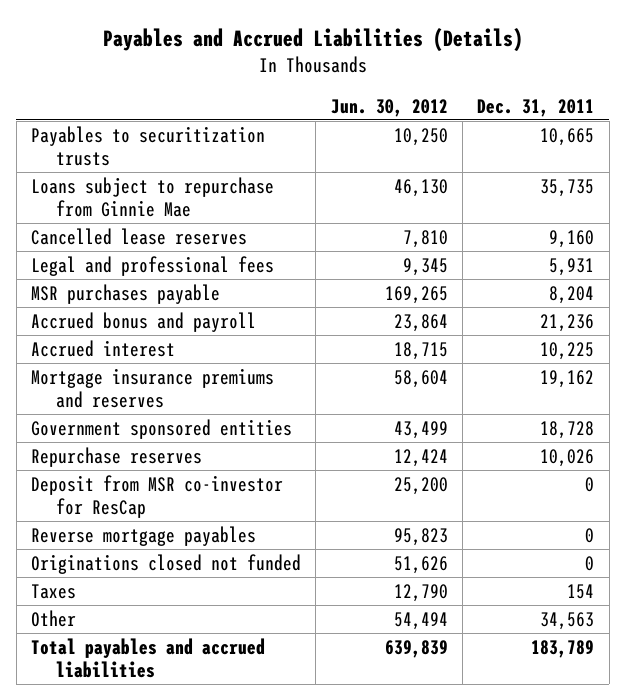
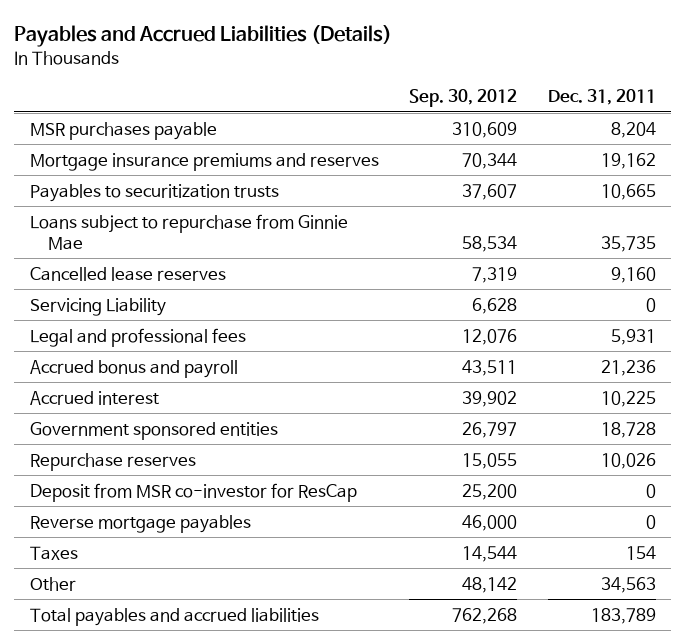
[330,98,448,117] Jun. 30, 2012 -> none
none -> [409,89,518,108] Sep. 30, 2012
[31,283,221,304] MSR purchases payable -> [29,121,217,140] MSR purchases payable
[31,367,275,409] Mortgage insurance premiums and reserves -> [29,152,379,171] Mortgage insurance premiums and reserves
none -> [29,297,166,316] Servicing Liability
[31,553,302,574] Originations closed not funded -> none

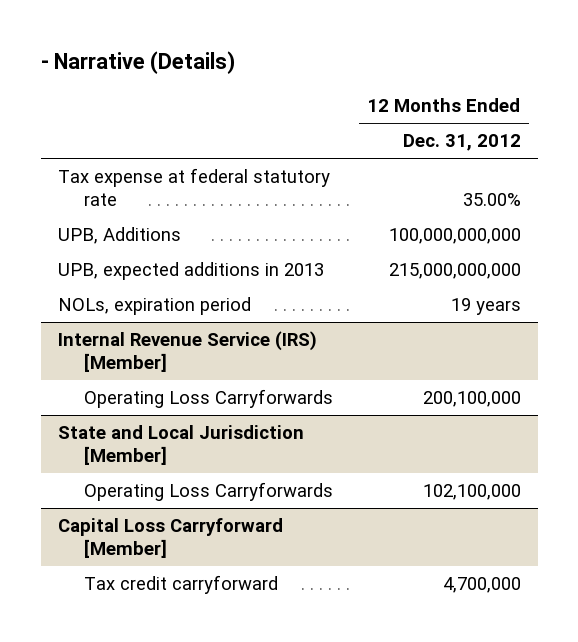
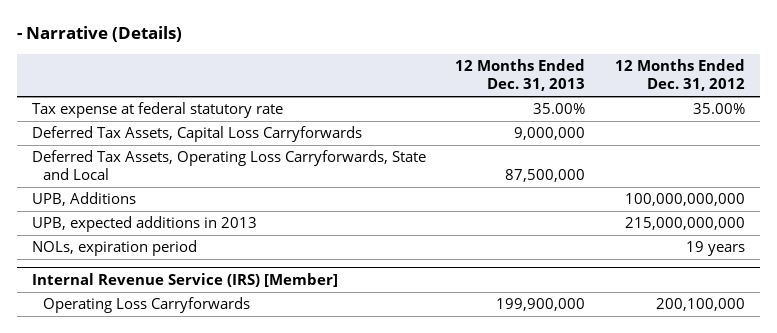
none -> [455,59,586,92] 12 Months Ended Dec. 31, 2013
none -> [31,126,362,143] Deferred Tax Assets, Capital Loss Carryforwards
none -> [31,150,426,181] Deferred Tax Assets, Operating Loss Carryforwards, State and Local
[57,425,304,465] State and Local Jurisdiction [Member] -> none
[84,482,334,502] Operating Loss Carryforwards -> none
[57,518,283,558] Capital Loss Carryforward [Member] -> none
[84,575,279,595] Tax credit carryforward -> none

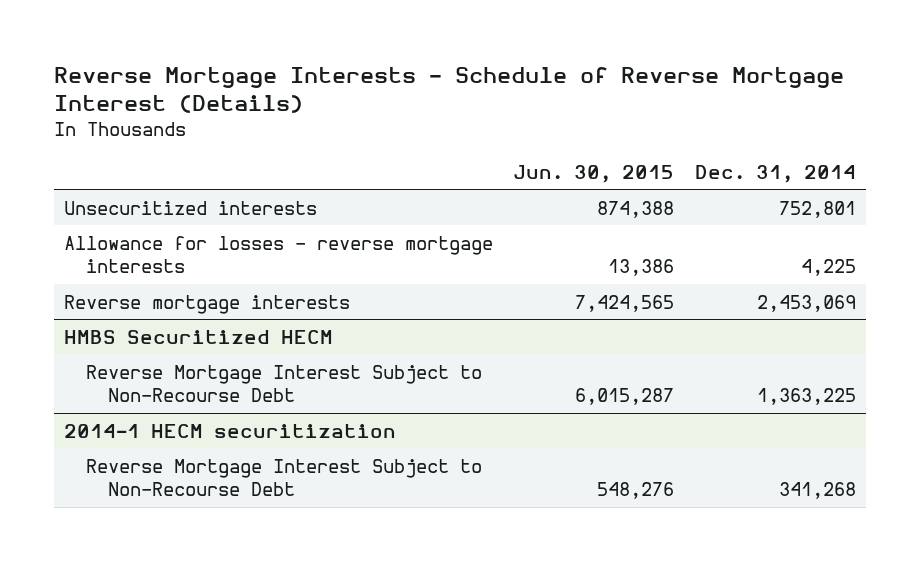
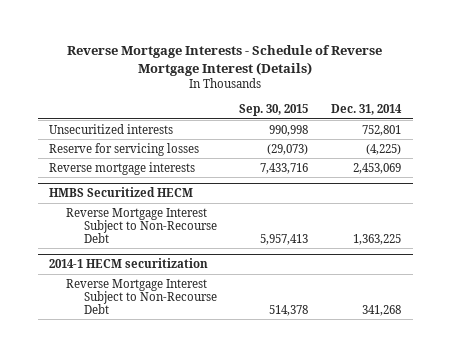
[513,164,675,183] Jun. 30, 2015 -> none
none -> [239,104,309,117] Sep. 30, 2015
[64,235,494,274] Allowance for losses - reverse mortgage interests -> [49,142,200,156] Reserve for servicing losses
[800,259,856,277] 4,225 -> [366,143,402,155] (4,225)

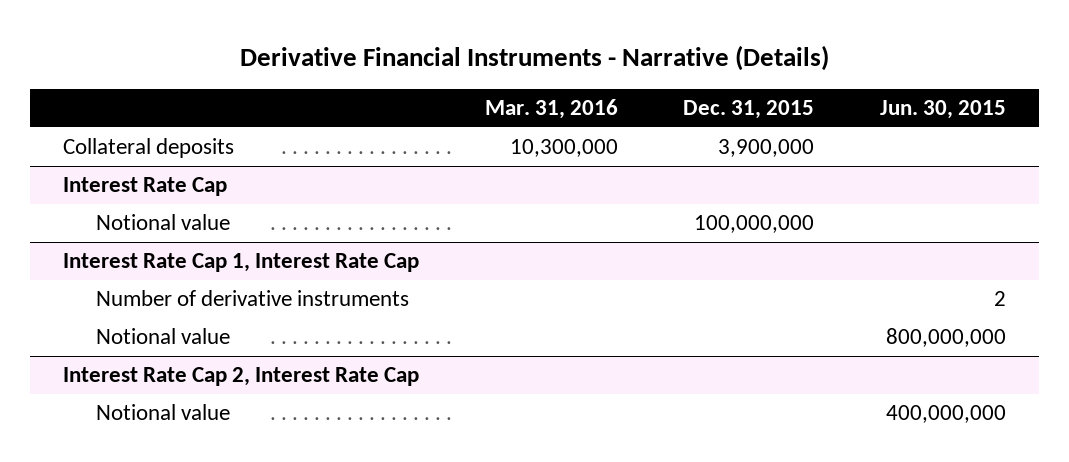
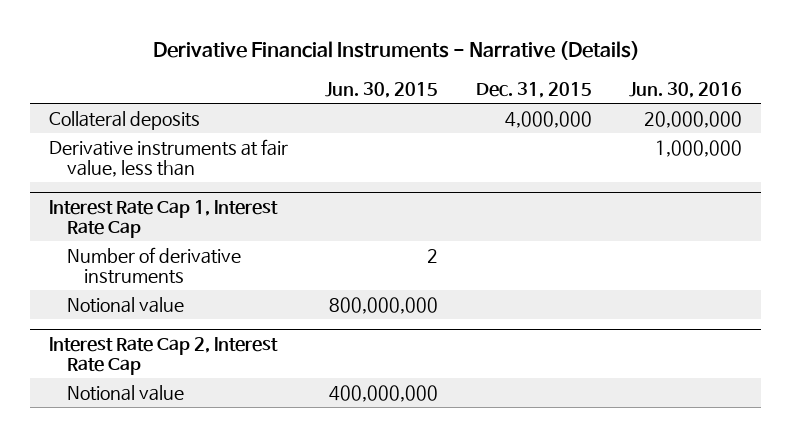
[484,99,618,120] Mar. 31, 2016 -> none
none -> [629,81,743,98] Jun. 30, 2016
[63,177,228,197] Interest Rate Cap -> none
[95,214,230,231] Notional value -> none
[718,139,815,158] 3,900,000 -> [504,110,592,128] 4,000,000
none -> [48,138,288,178] Derivative instruments at fair value, less than

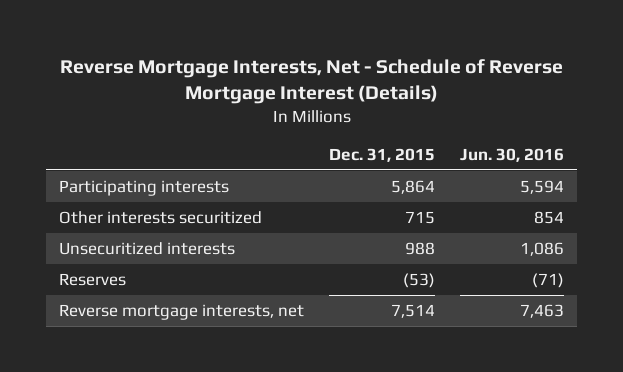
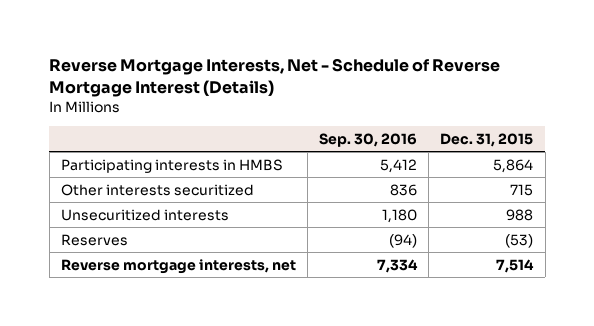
[460,147,565,162] Jun. 30, 2016 -> none
none -> [319,132,418,147] Sep. 30, 2016
[59,179,230,196] Participating interests -> [60,158,283,173] Participating interests in HMBS

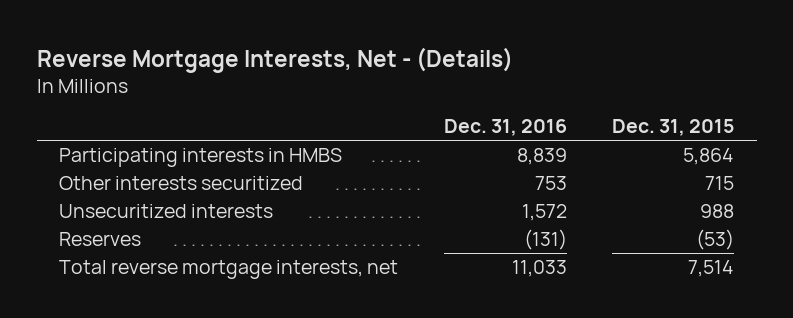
[49,57,501,97] Reverse Mortgage Interests, Net - Schedule of Reverse Mortgage Interest (Details) -> [36,46,513,73] Reverse Mortgage Interests, Net - (Details)
[319,132,418,147] Sep. 30, 2016 -> none
none -> [443,119,567,137] Dec. 31, 2016
[60,258,296,274] Reverse mortgage interests, net -> [59,260,399,280] Total reverse mortgage interests, net

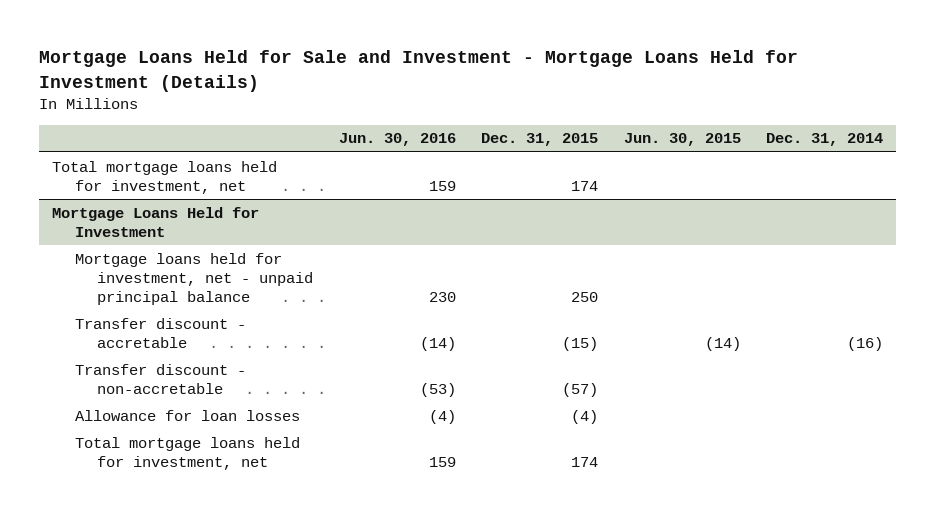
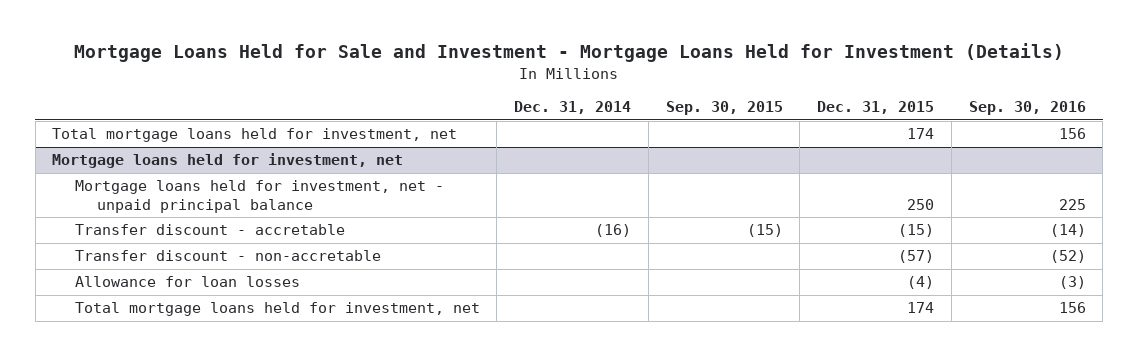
[338,133,456,147] Jun. 30, 2016 -> none
[623,133,741,147] Jun. 30, 2015 -> none
none -> [665,101,783,116] Sep. 30, 2015
none -> [968,101,1086,116] Sep. 30, 2016
[51,206,259,237] Mortgage Loans Held for Investment -> [52,153,404,169] Mortgage loans held for investment, net

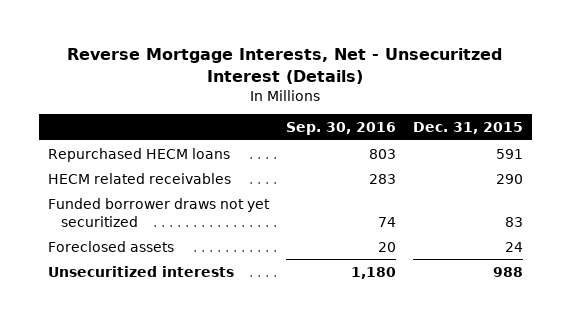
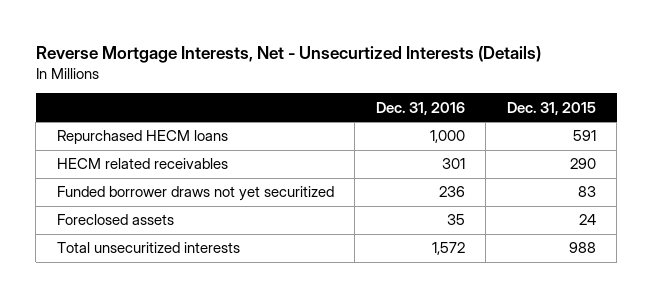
[67,48,503,84] Reverse Mortgage Interests, Net - Unsecuritzed Interest (Details) -> [35,45,541,63] Reverse Mortgage Interests, Net - Unsecurtized Interests (Details)
[285,122,396,136] Sep. 30, 2016 -> none
none -> [375,101,465,115] Dec. 31, 2016
[47,265,234,277] Unsecuritized interests -> [56,242,240,254] Total unsecuritized interests

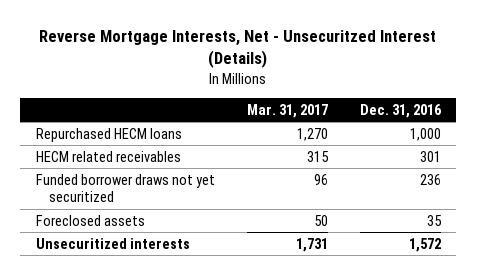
[35,45,541,63] Reverse Mortgage Interests, Net - Unsecurtized Interests (Details) -> [39,30,437,69] Reverse Mortgage Interests, Net - Unsecuritzed Interest (Details)
[506,101,596,115] Dec. 31, 2015 -> none
none -> [246,103,328,118] Mar. 31, 2017
[56,242,240,254] Total unsecuritized interests -> [35,237,190,249] Unsecuritized interests

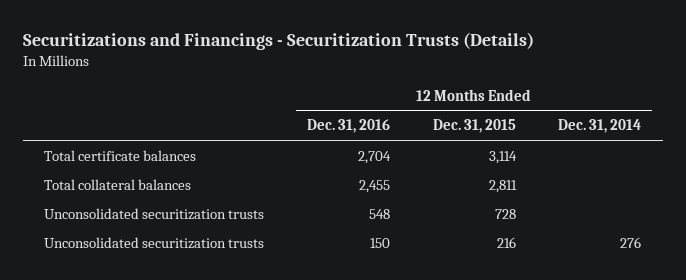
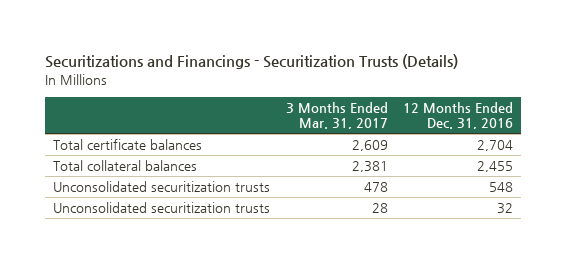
[432,119,516,134] Dec. 31, 2015 -> none
[558,119,642,134] Dec. 31, 2014 -> none
none -> [285,101,388,130] 3 Months Ended Mar. 31, 2017
[369,237,390,248] 150 -> [497,203,514,215] 32

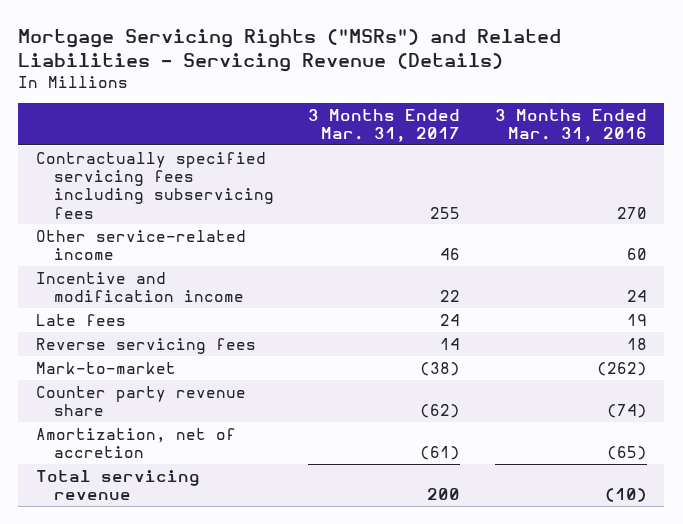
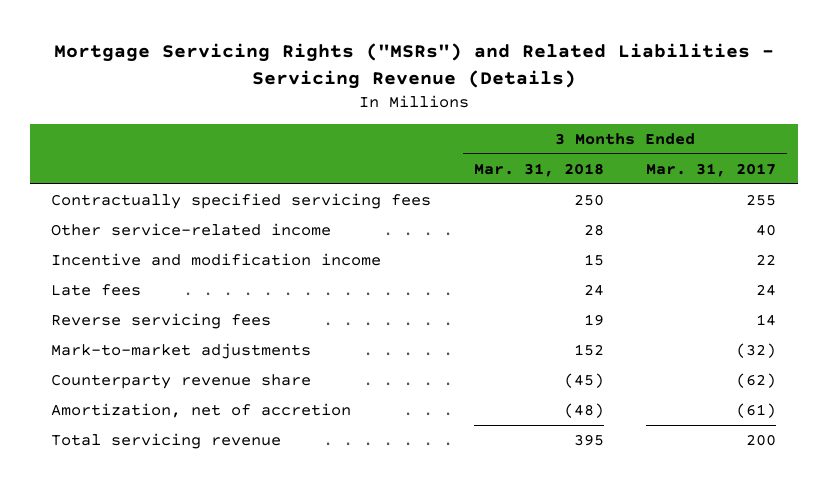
[494,108,647,143] 3 Months Ended Mar. 31, 2016 -> none
none -> [473,163,604,178] Mar. 31, 2018
[35,151,275,219] Contractually specified servicing fees including subservicing fees -> [51,193,432,210] Contractually specified servicing fees
[440,247,461,260] 46 -> [756,224,777,237] 40
[35,361,176,374] Mark-to-market -> [51,343,312,360] Mark-to-market adjustments
[420,361,461,376] (38) -> [736,343,777,359] (32)
[35,385,246,416] Counter party revenue share -> [51,374,312,390] Counterparty revenue share

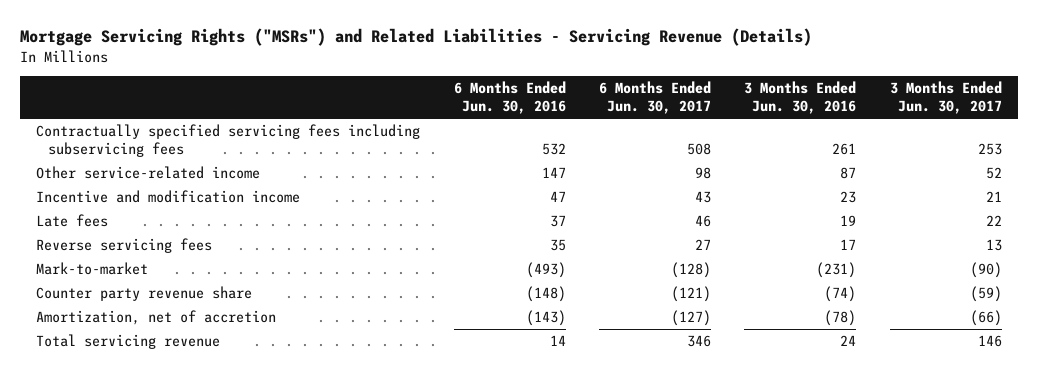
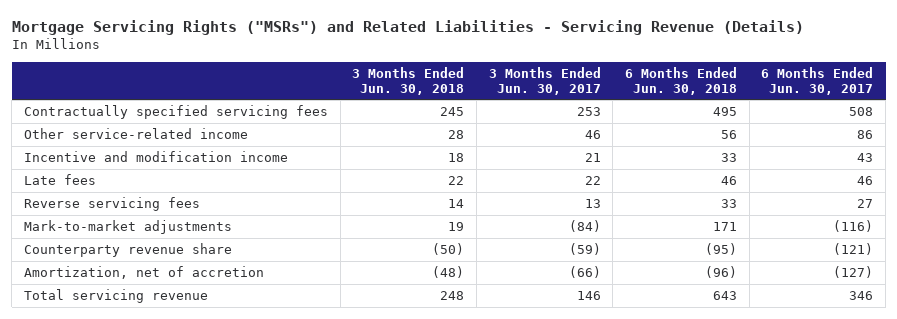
[453,81,566,115] 6 Months Ended Jun. 30, 2016 -> none
[744,81,857,115] 3 Months Ended Jun. 30, 2016 -> none
none -> [352,66,465,95] 3 Months Ended Jun. 30, 2018
none -> [624,66,737,95] 6 Months Ended Jun. 30, 2018
[36,123,421,158] Contractually specified servicing fees including subservicing fees -> [23,105,328,120] Contractually specified servicing fees
[695,166,712,179] 98 -> [857,130,874,140] 86
[985,166,1002,179] 52 -> [584,130,601,140] 46
[36,261,149,275] Mark-to-market -> [23,220,232,235] Mark-to-market adjustments
[671,261,712,278] (128) -> [833,220,874,233] (116)
[969,261,1002,278] (90) -> [568,220,601,233] (84)
[36,285,253,301] Counter party revenue share -> [23,243,232,258] Counterparty revenue share

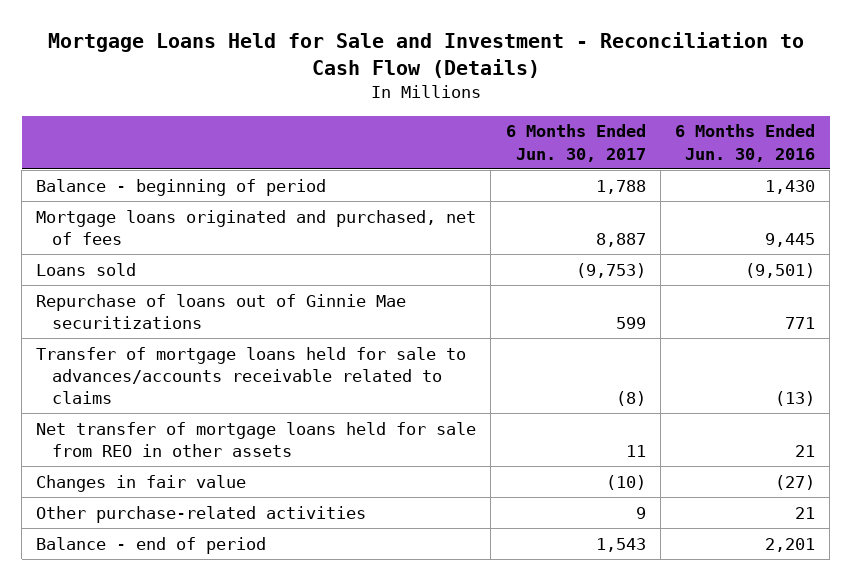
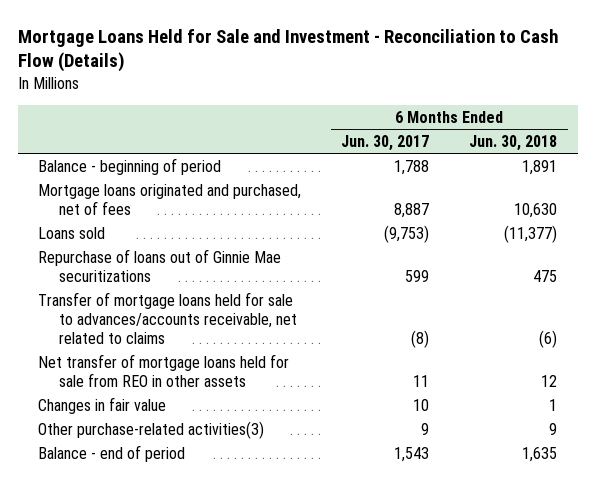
[674,124,815,162] 6 Months Ended Jun. 30, 2016 -> none
none -> [469,134,558,151] Jun. 30, 2018
[36,346,467,405] Transfer of mortgage loans held for sale to advances/accounts receivable related to claims -> [38,291,298,345] Transfer of mortgage loans held for sale to advances/accounts receivable, net related to claims
[605,474,646,490] (10) -> [413,398,430,411] 10
[36,505,367,523] Other purchase-related activities -> [38,420,265,439] Other purchase-related activities(3)

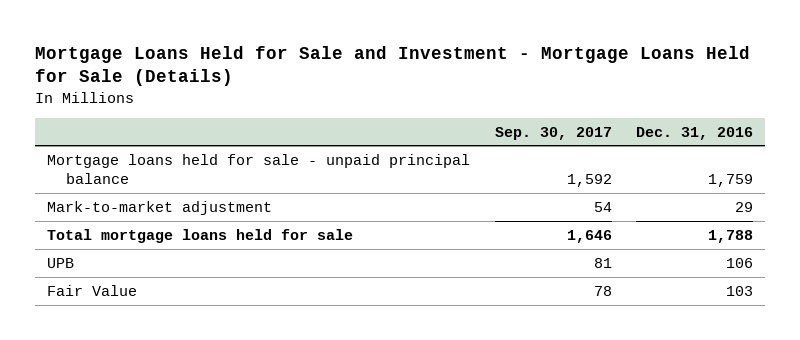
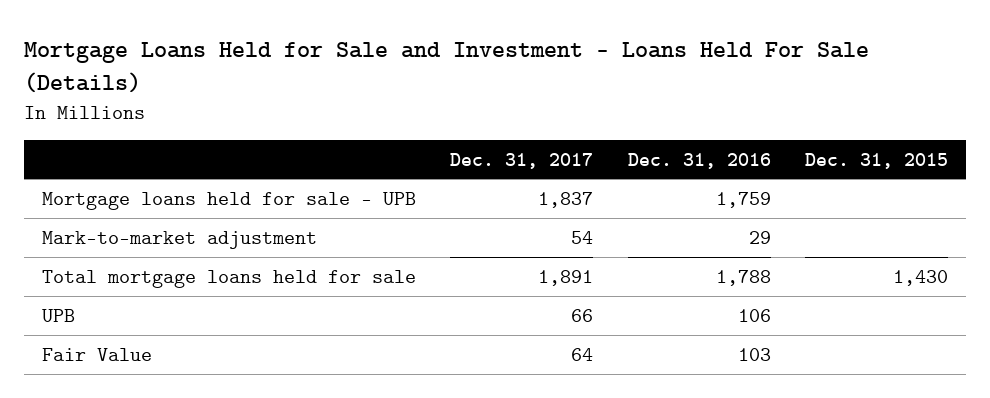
[35,45,751,87] Mortgage Loans Held for Sale and Investment - Mortgage Loans Held for Sale (Details) -> [24,42,870,94] Mortgage Loans Held for Sale and Investment - Loans Held For Sale (Details)
[494,126,612,140] Sep. 30, 2017 -> none
none -> [450,152,594,169] Dec. 31, 2017
none -> [805,152,949,169] Dec. 31, 2015
[47,153,471,185] Mortgage loans held for sale - unpaid principal balance -> [41,191,416,210] Mortgage loans held for sale - UPB

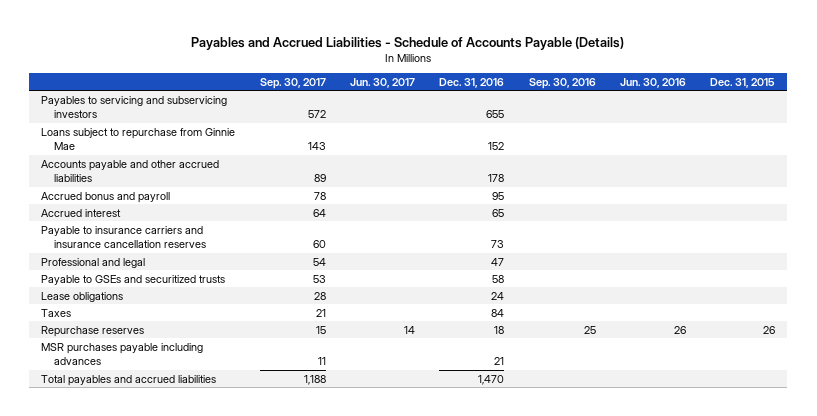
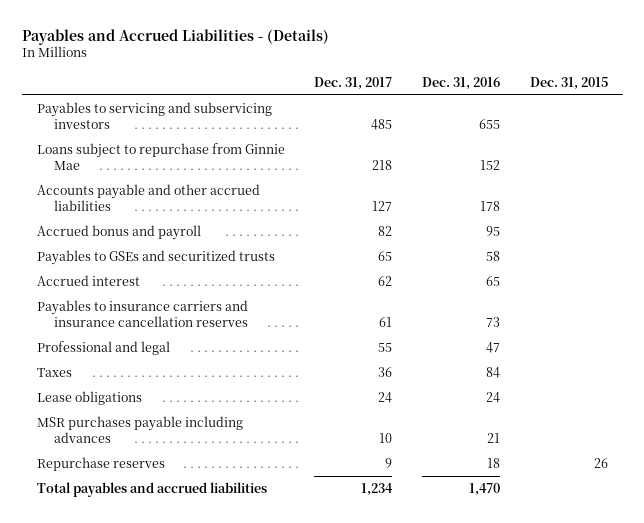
[191,36,625,50] Payables and Accrued Liabilities - Schedule of Accounts Payable (Details) -> [21,28,329,45] Payables and Accrued Liabilities - (Details)
[259,77,326,89] Sep. 30, 2017 -> none
[349,77,415,88] Jun. 30, 2017 -> none
[528,77,596,89] Sep. 30, 2016 -> none
[619,77,686,88] Jun. 30, 2016 -> none
none -> [314,76,393,90] Dec. 31, 2017
none -> [36,249,275,265] Payables to GSEs and securitized trusts
[41,225,206,249] Payable to insurance carriers and insurance cancellation reserves -> [36,299,249,327] Payables to insurance carriers and insurance cancellation reserves
[41,274,226,285] Payable to GSEs and securitized trusts -> none
[41,291,124,302] Lease obligations -> [36,390,142,405] Lease obligations
[41,325,145,337] Repurchase reserves -> [36,456,165,471] Repurchase reserves

